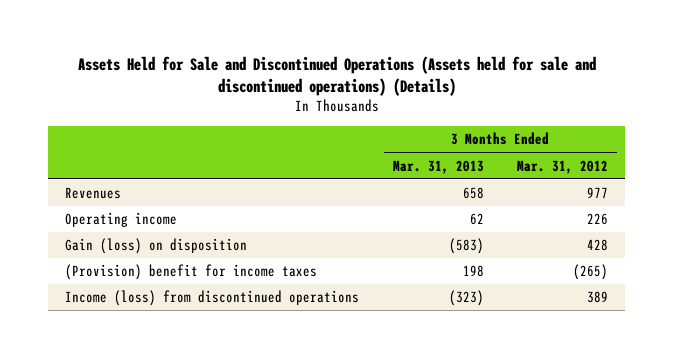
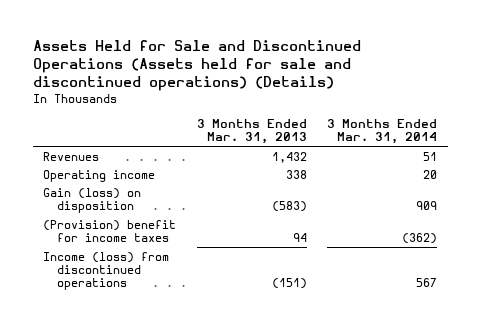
[517,159,609,174] Mar. 31, 2012 -> none
none -> [327,119,438,145] 3 Months Ended Mar. 31, 2014
[462,187,484,200] 658 -> [271,151,307,163] 1,432
[469,213,484,226] 62 -> [285,169,307,179] 338
[462,265,484,278] 198 -> [292,232,307,242] 94
[448,290,484,307] (323) -> [271,278,307,290] (151)

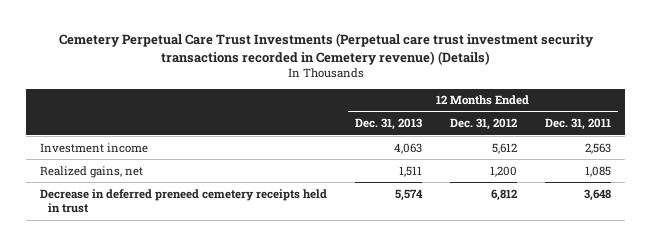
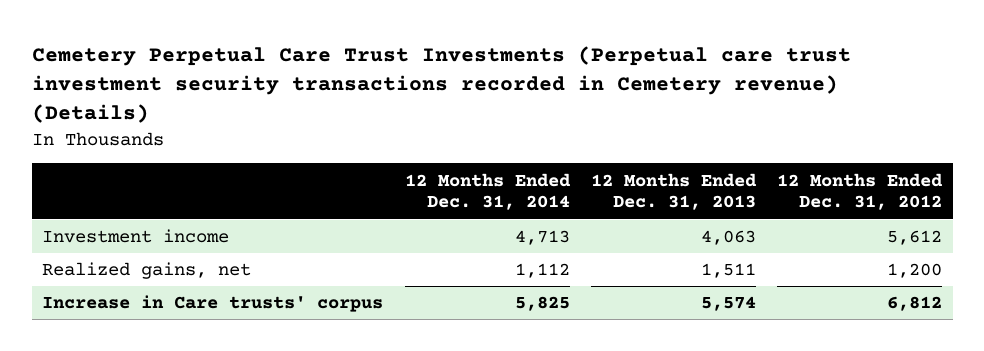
[545,118,612,131] Dec. 31, 2011 -> none
none -> [404,172,571,211] 12 Months Ended Dec. 31, 2014
[39,188,327,214] Decrease in deferred preneed cemetery receipts held in trust -> [42,295,384,313] Increase in Care trusts' corpus

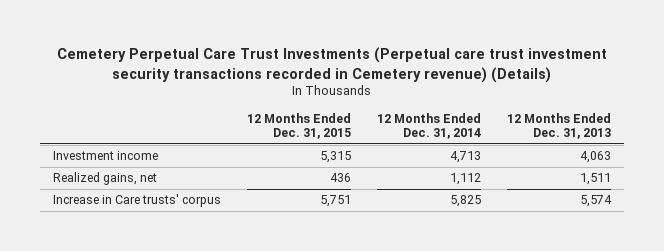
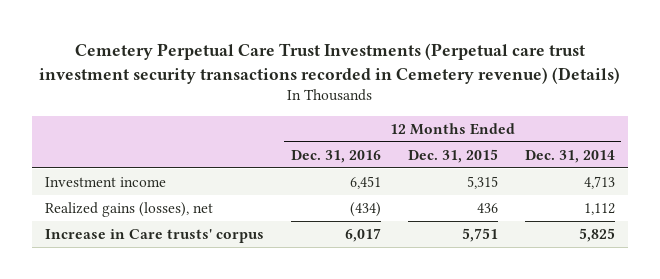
[507,112,612,140] 12 Months Ended Dec. 31, 2013 -> none
none -> [291,149,382,163] Dec. 31, 2016
[53,172,158,186] Realized gains, net -> [45,201,214,217] Realized gains (losses), net

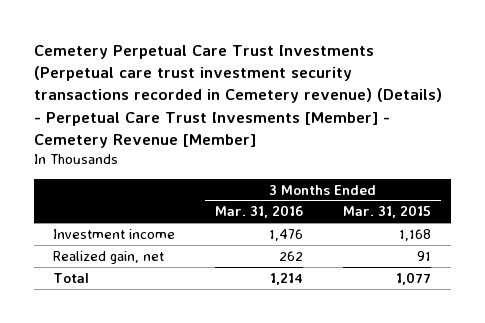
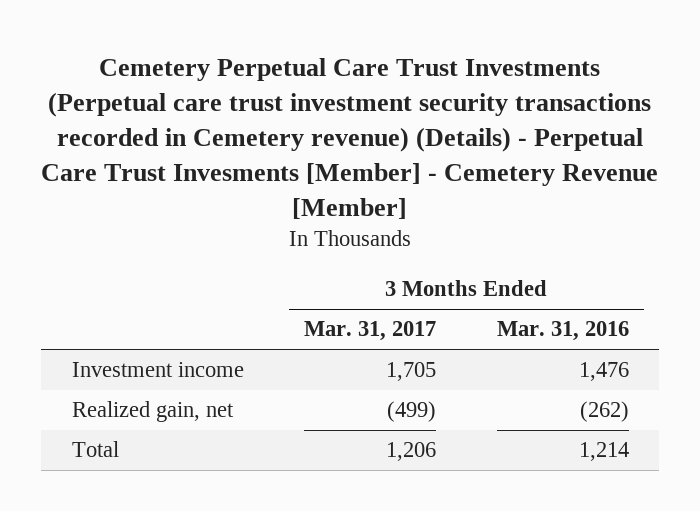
[343,205,432,219] Mar. 31, 2015 -> none
none -> [304,321,437,342] Mar. 31, 2017
[279,250,304,261] 262 -> [579,401,629,423] (262)

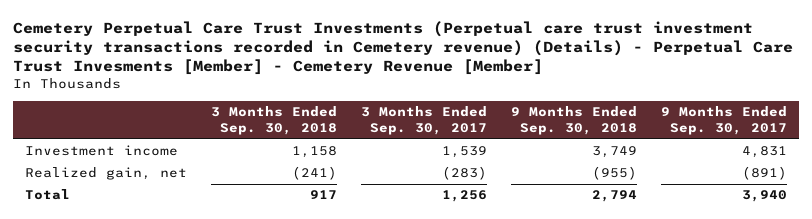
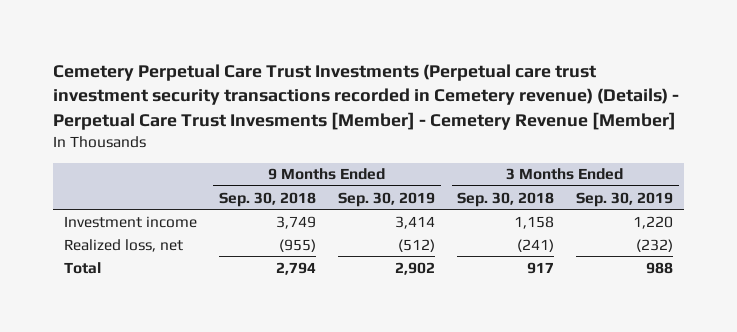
[361,106,488,135] 3 Months Ended Sep. 30, 2017 -> none
[660,106,787,135] 9 Months Ended Sep. 30, 2017 -> none
none -> [338,191,436,207] Sep. 30, 2019
none -> [576,191,674,207] Sep. 30, 2019
[25,167,188,181] Realized gain, net -> [63,238,183,252] Realized loss, net

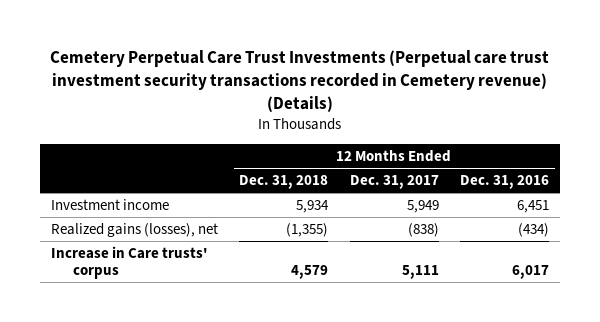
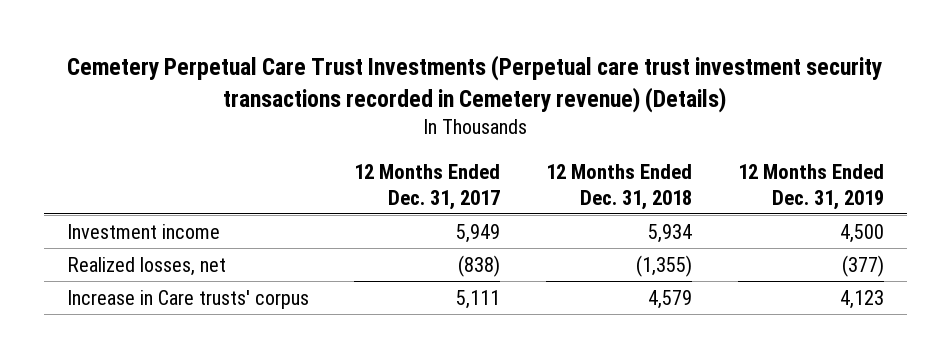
[460,175,550,190] Dec. 31, 2016 -> none
none -> [738,163,885,210] 12 Months Ended Dec. 31, 2019
[50,222,218,237] Realized gains (losses), net -> [66,256,226,276] Realized losses, net

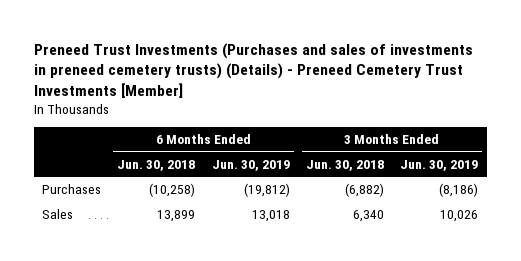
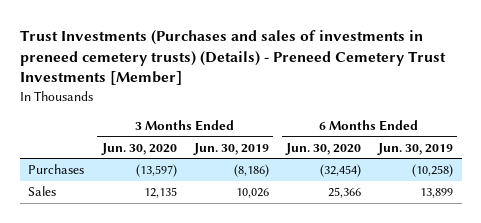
[34,42,474,98] Preneed Trust Investments (Purchases and sales of investments in preneed cemetery trusts) (Details) - Preneed Cemetery Trust Investments [Member] -> [19,29,446,86] Trust Investments (Purchases and sales of investments in preneed cemetery trusts) (Details) - Preneed Cemetery Trust Investments [Member]
[117,159,196,171] Jun. 30, 2018 -> none
[306,159,385,171] Jun. 30, 2018 -> none
none -> [100,142,177,155] Jun. 30, 2020
none -> [284,142,361,155] Jun. 30, 2020
[243,183,290,198] (19,812) -> [412,164,454,178] (10,258)
[251,210,290,223] 13,018 -> [420,188,454,199] 13,899

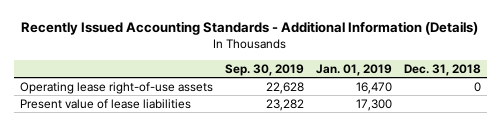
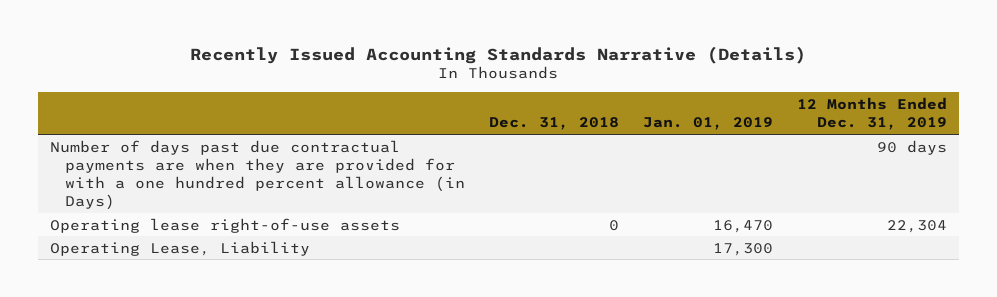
[21,21,479,36] Recently Issued Accounting Standards - Additional Information (Details) -> [190,45,807,64] Recently Issued Accounting Standards Narrative (Details)
[224,63,304,76] Sep. 30, 2019 -> none
none -> [796,97,947,131] 12 Months Ended Dec. 31, 2019
none -> [49,139,465,210] Number of days past due contractual payments are when they are provided for with a one hundred percent allowance (in Days)
[19,98,191,109] Present value of lease liabilities -> [49,240,310,256] Operating Lease, Liability

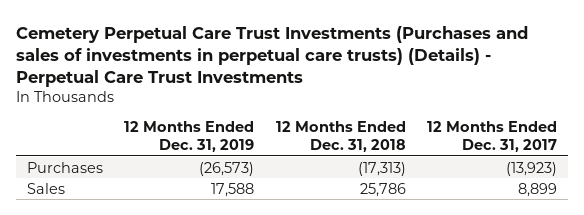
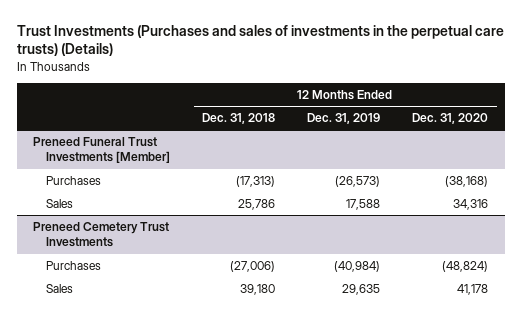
[16,25,529,88] Cemetery Perpetual Care Trust Investments (Purchases and sales of investments in perpetual care trusts) (Details) - Perpetual Care Trust Investments -> [17,24,505,57] Trust Investments (Purchases and sales of investments in the perpetual care trusts) (Details)
[426,121,557,153] 12 Months Ended Dec. 31, 2017 -> none
none -> [412,113,489,125] Dec. 31, 2020
none -> [33,137,170,164] Preneed Funeral Trust Investments [Member]
none -> [33,222,170,248] Preneed Cemetery Trust Investments
none -> [45,261,101,271] Purchases
none -> [45,284,73,294] Sales

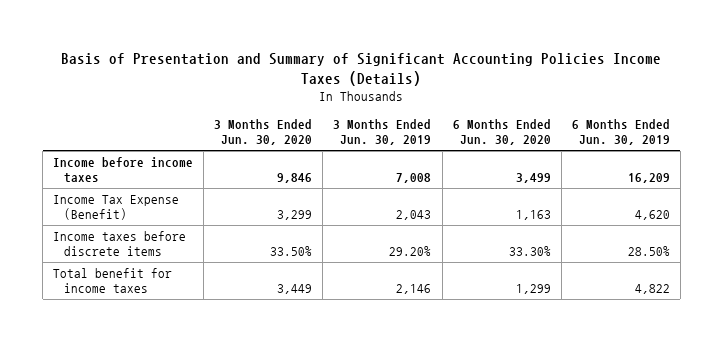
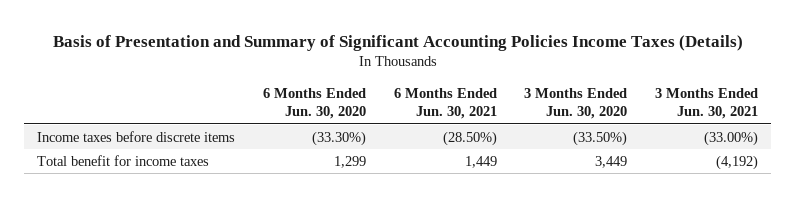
[333,118,432,146] 3 Months Ended Jun. 30, 2019 -> none
[571,118,670,146] 6 Months Ended Jun. 30, 2019 -> none
none -> [393,87,497,120] 6 Months Ended Jun. 30, 2021
none -> [654,87,758,120] 3 Months Ended Jun. 30, 2021
[53,157,194,184] Income before income taxes -> none
[53,195,180,221] Income Tax Expense (Benefit) -> none
[270,246,313,257] 33.50% -> [573,130,628,146] (33.50%)
[508,246,551,257] 33.30% -> [312,130,367,146] (33.30%)

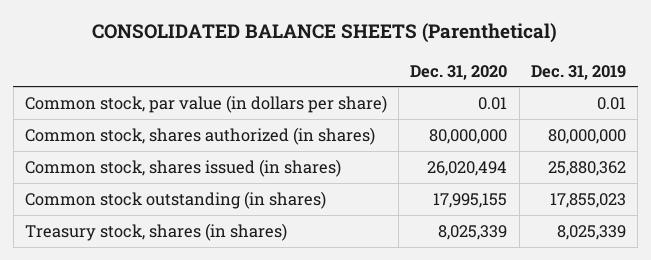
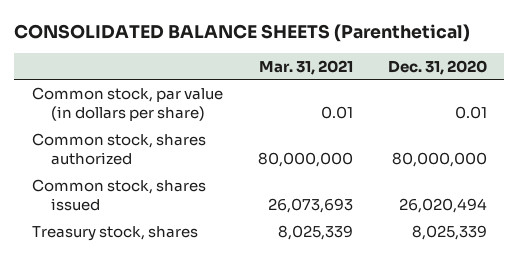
[531,64,627,80] Dec. 31, 2019 -> none
none -> [258,59,353,75] Mar. 31, 2021
[24,190,326,209] Common stock outstanding (in shares) -> none
[24,126,375,145] Common stock, shares authorized (in shares) -> [31,132,206,166] Common stock, shares authorized
[24,158,341,177] Common stock, shares issued (in shares) -> [31,178,206,212] Common stock, shares issued
[24,222,287,241] Treasury stock, shares (in shares) -> [31,225,198,241] Treasury stock, shares

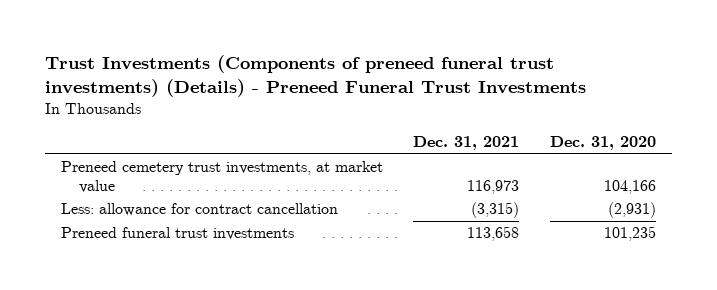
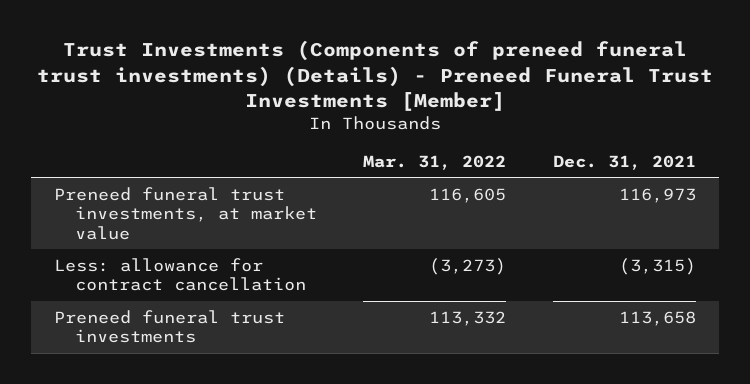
[45,55,587,98] Trust Investments (Components of preneed funeral trust investments) (Details) - Preneed Funeral Trust Investments -> [36,40,713,111] Trust Investments (Components of preneed funeral trust investments) (Details) - Preneed Funeral Trust Investments [Member]
[550,135,657,150] Dec. 31, 2020 -> none
none -> [363,154,507,170] Mar. 31, 2022
[60,161,383,193] Preneed cemetery trust investments, at market value -> [54,186,317,240] Preneed funeral trust investments, at market value

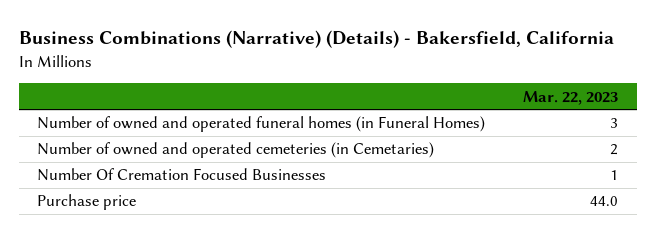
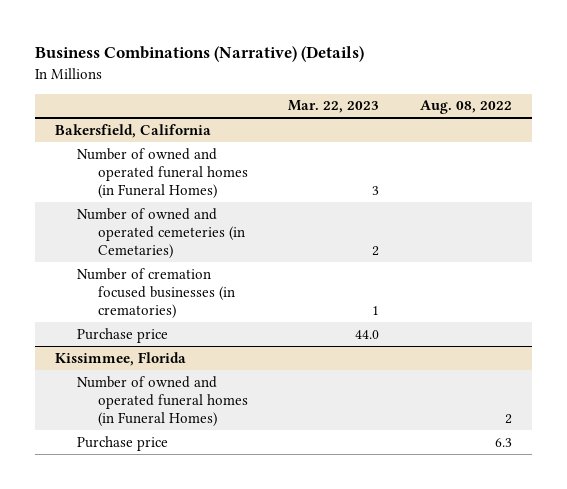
[18,30,614,49] Business Combinations (Narrative) (Details) - Bakersfield, California -> [35,46,365,63] Business Combinations (Narrative) (Details)
none -> [419,100,512,115] Aug. 08, 2022
none -> [55,123,212,138] Bakersfield, California
[37,168,327,182] Number Of Cremation Focused Businesses -> [76,267,235,320] Number of cremation focused businesses (in crematories)
none -> [55,351,187,366] Kissimmee, Florida
none -> [76,375,248,428] Number of owned and operated funeral homes (in Funeral Homes)
none -> [76,435,168,451] Purchase price

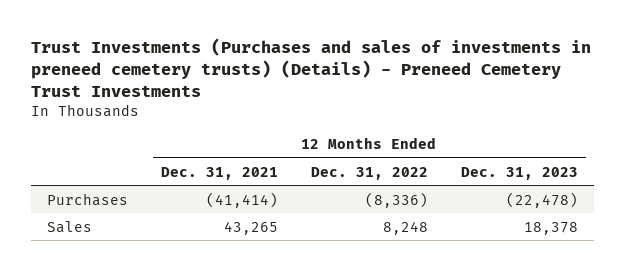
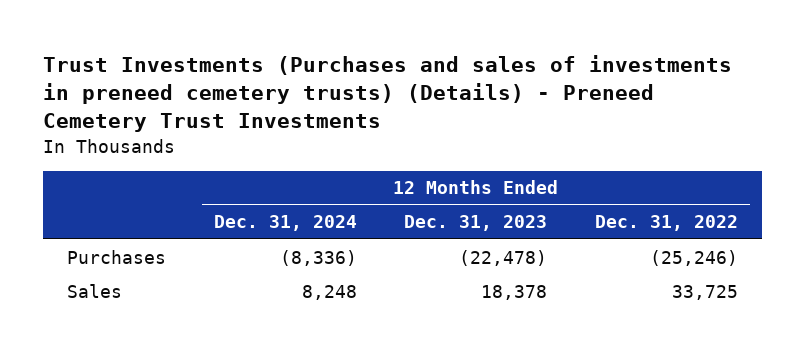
[161,166,279,180] Dec. 31, 2021 -> none
none -> [213,215,357,232] Dec. 31, 2024
[364,191,428,208] (8,336) -> [649,249,738,266] (25,246)
[382,220,428,235] 8,248 -> [671,284,738,300] 33,725

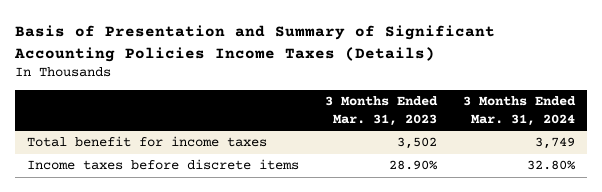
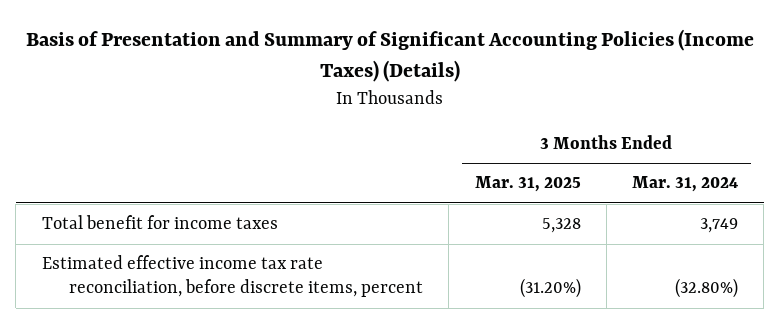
[13,25,495,62] Basis of Presentation and Summary of Significant Accounting Policies Income Taxes (Details) -> [25,29,754,83] Basis of Presentation and Summary of Significant Accounting Policies (Income Taxes) (Details)
[325,96,439,126] 3 Months Ended Mar. 31, 2023 -> none
none -> [474,176,581,193] Mar. 31, 2025
[27,159,300,171] Income taxes before discrete items -> [41,255,424,298] Estimated effective income tax rate reconciliation, before discrete items, percent
[526,160,576,171] 32.80% -> [675,278,739,299] (32.80%)

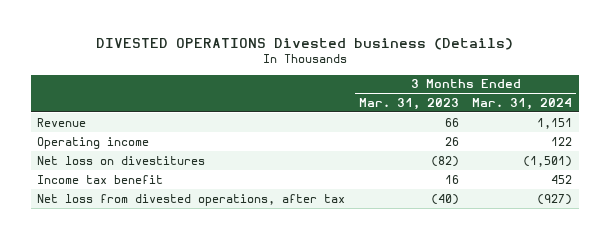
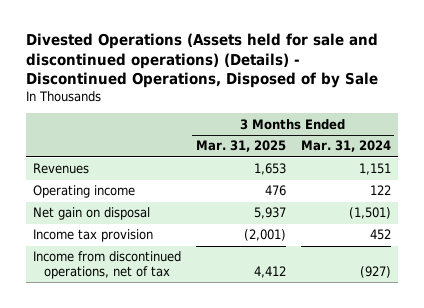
[95,38,513,51] DIVESTED OPERATIONS Divested business (Details) -> [25,33,378,89] Divested Operations (Assets held for sale and discontinued operations) (Details) - Discontinued Operations, Disposed of by Sale
[358,97,459,110] Mar. 31, 2023 -> none
none -> [195,140,286,153] Mar. 31, 2025
[37,117,87,127] Revenue -> [33,163,90,175] Revenues
[37,155,206,165] Net loss on divestitures -> [33,207,151,221] Net gain on disposal
[37,174,164,184] Income tax benefit -> [33,229,154,243] Income tax provision
[37,193,346,206] Net loss from divested operations, after tax -> [33,251,182,280] Income from discontinued operations, net of tax

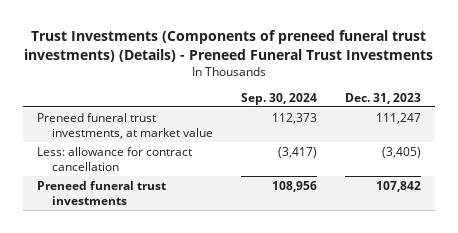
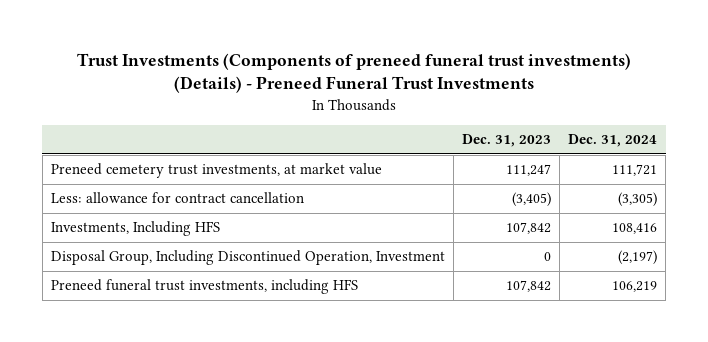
[240,92,317,105] Sep. 30, 2024 -> none
none -> [568,134,658,148] Dec. 31, 2024
[36,112,213,139] Preneed funeral trust investments, at market value -> [51,163,383,179] Preneed cemetery trust investments, at market value
none -> [51,221,221,237] Investments, Including HFS
none -> [51,250,446,266] Disposal Group, Including Discontinued Operation, Investment
[36,180,166,205] Preneed funeral trust investments -> [51,279,359,295] Preneed funeral trust investments, including HFS

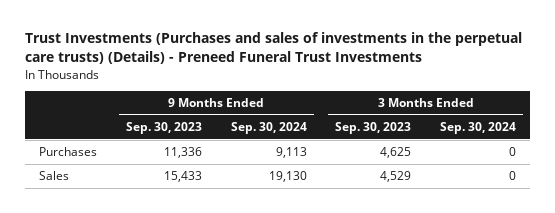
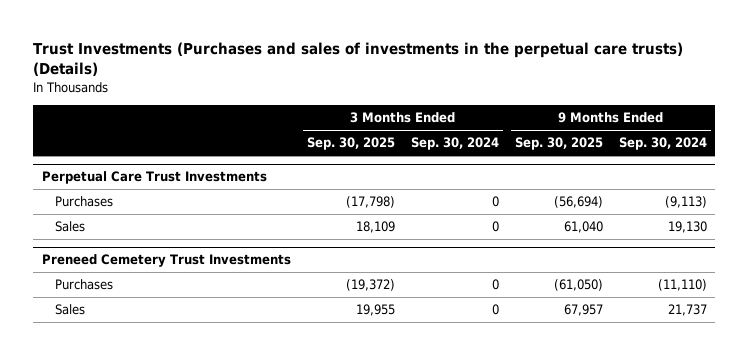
[24,32,522,65] Trust Investments (Purchases and sales of investments in the perpetual care trusts) (Details) - Preneed Funeral Trust Investments -> [33,41,684,77] Trust Investments (Purchases and sales of investments in the perpetual care trusts) (Details)
[125,122,202,135] Sep. 30, 2023 -> none
[335,122,412,135] Sep. 30, 2023 -> none
none -> [306,137,395,151] Sep. 30, 2025
none -> [515,137,604,151] Sep. 30, 2025
none -> [41,171,267,185] Perpetual Care Trust Investments
[275,147,307,159] 9,113 -> [665,196,708,209] (9,113)
none -> [41,254,291,268] Preneed Cemetery Trust Investments
none -> [54,279,113,291] Purchases
none -> [54,304,85,316] Sales

